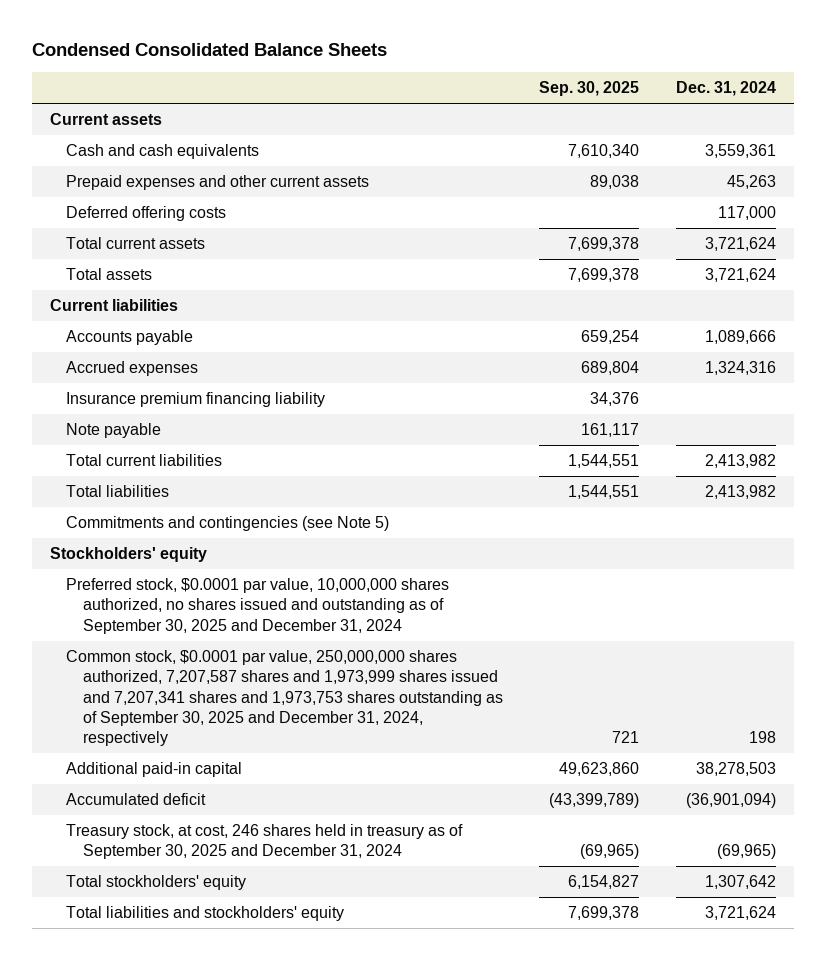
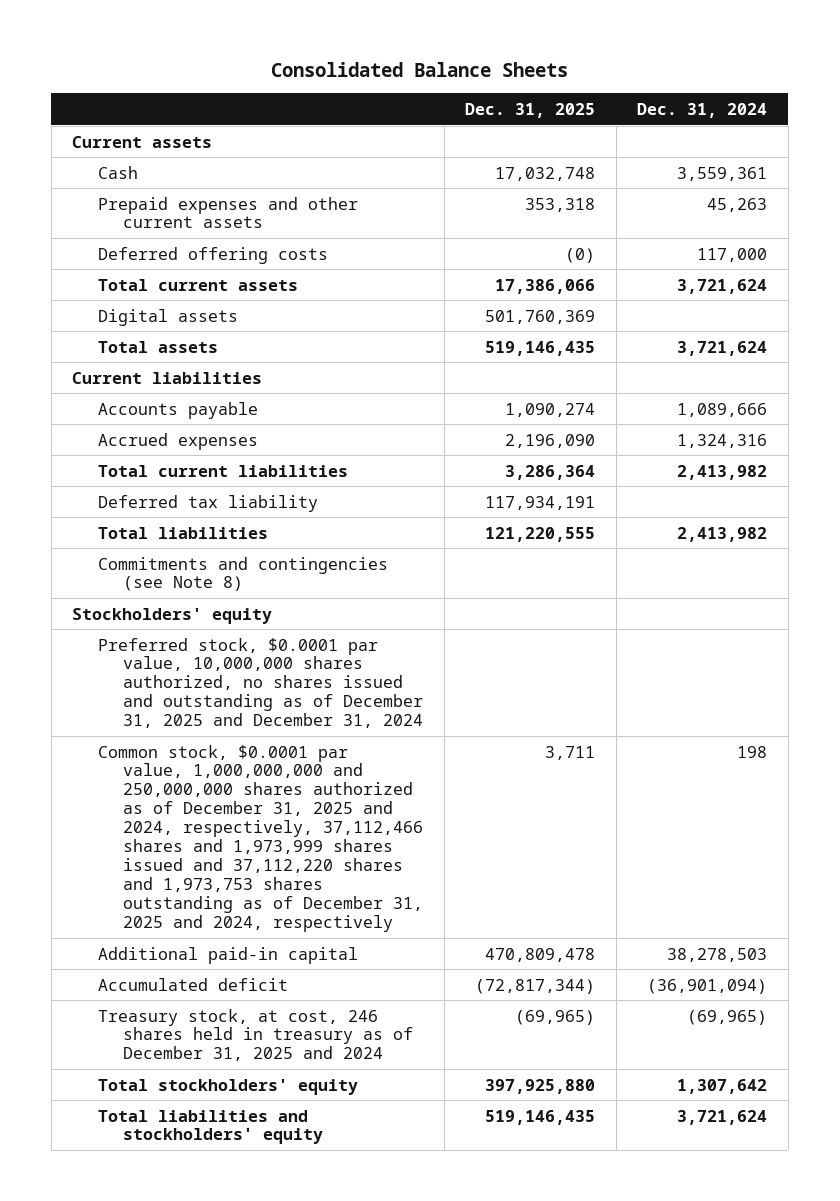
[31,43,387,57] Condensed Consolidated Balance Sheets -> [270,61,568,77] Consolidated Balance Sheets
[539,81,640,97] Sep. 30, 2025 -> none
none -> [465,102,596,118] Dec. 31, 2025
[66,143,260,159] Cash and cash equivalents -> [97,165,138,179] Cash
none -> [97,308,238,326] Digital assets
[66,391,326,407] Insurance premium financing liability -> none
[66,422,162,438] Note payable -> none
none -> [97,494,318,512] Deferred tax liability
[66,515,390,531] Commitments and contingencies (see Note 5) -> [97,556,388,592] Commitments and contingencies (see Note 8)
[66,577,450,634] Preferred stock, $0.0001 par value, 10,000,000 shares authorized, no shares issued and outstanding as of September 30, 2025 and December 31, 2024 -> [97,637,423,729] Preferred stock, $0.0001 par value, 10,000,000 shares authorized, no shares issued and outstanding as of December 31, 2025 and December 31, 2024
[66,649,503,747] Common stock, $0.0001 par value, 250,000,000 shares authorized, 7,207,587 shares and 1,973,999 shares issued and 7,207,341 shares and 1,973,753 shares outstanding as of September 30, 2025 and December 31, 2024, respectively -> [97,744,423,933] Common stock, $0.0001 par value, 1,000,000,000 and 250,000,000 shares authorized as of December 31, 2025 and 2024, respectively, 37,112,466 shares and 1,973,999 shares issued and 37,112,220 shares and 1,973,753 shares outstanding as of December 31, 2025 and 2024, respectively
[66,823,464,860] Treasury stock, at cost, 246 shares held in treasury as of September 30, 2025 and December 31, 2024 -> [97,1008,413,1062] Treasury stock, at cost, 246 shares held in treasury as of December 31, 2025 and 2024

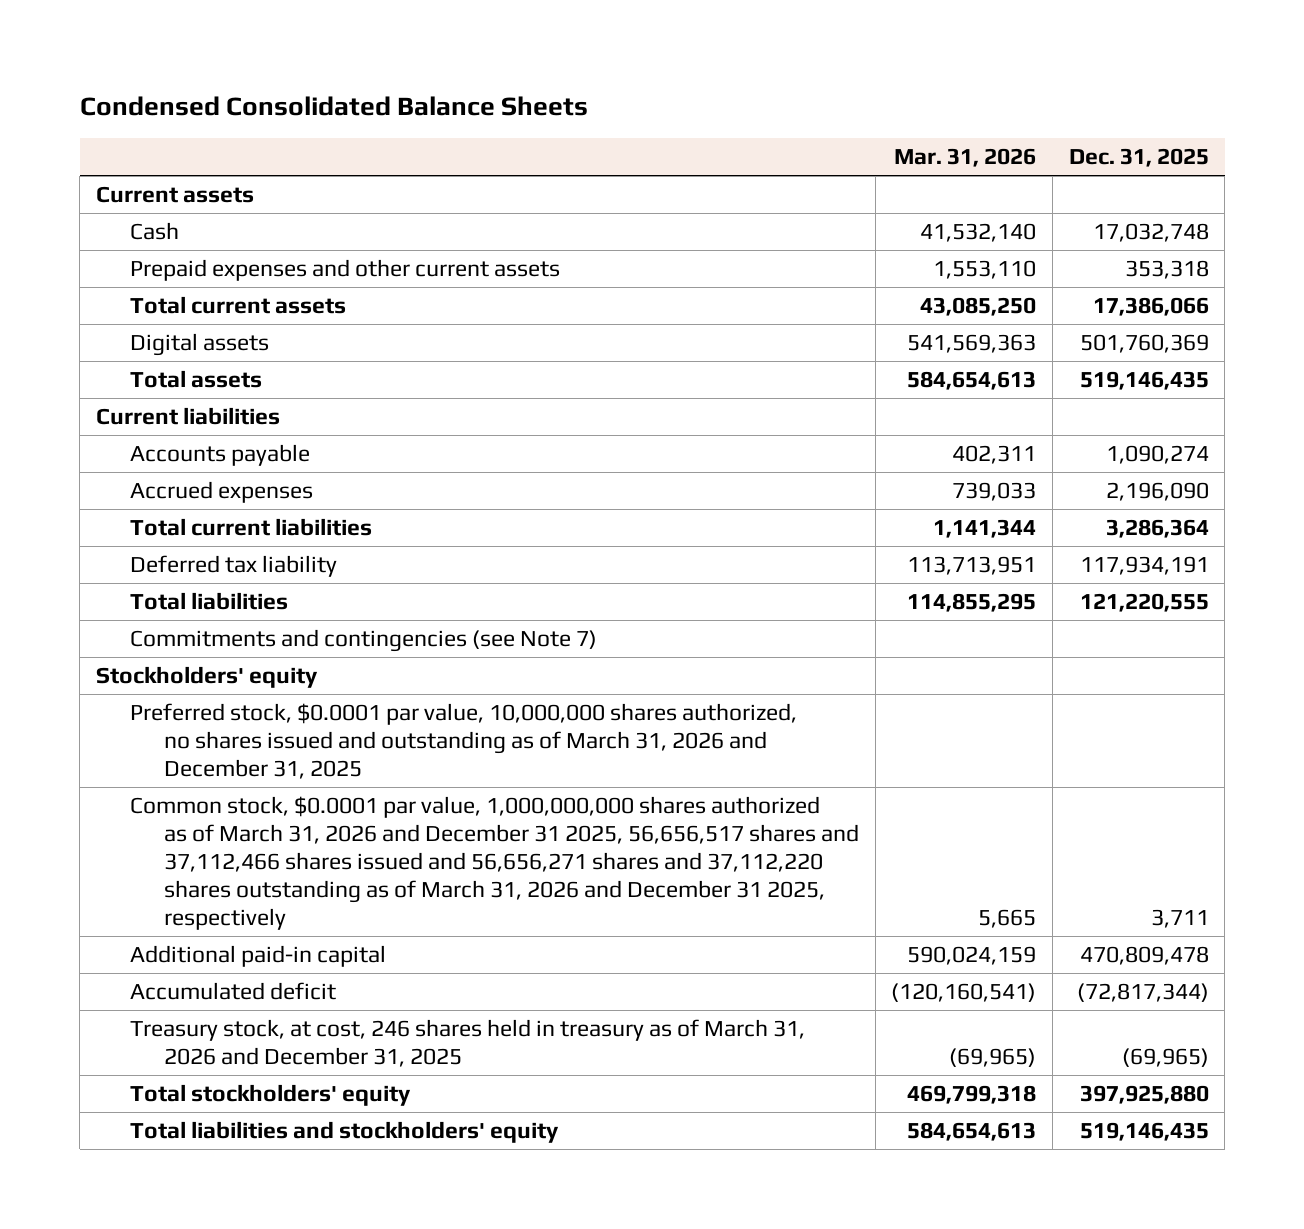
[270,61,568,77] Consolidated Balance Sheets -> [79,96,588,117] Condensed Consolidated Balance Sheets
[637,102,768,118] Dec. 31, 2024 -> none
none -> [894,148,1037,168] Mar. 31, 2026
[97,246,328,264] Deferred offering costs -> none
[97,556,388,592] Commitments and contingencies (see Note 8) -> [129,628,597,652] Commitments and contingencies (see Note 7)
[97,637,423,729] Preferred stock, $0.0001 par value, 10,000,000 shares authorized, no shares issued and outstanding as of December 31, 2025 and December 31, 2024 -> [129,702,797,779] Preferred stock, $0.0001 par value, 10,000,000 shares authorized, no shares issued and outstanding as of March 31, 2026 and December 31, 2025
[97,744,423,933] Common stock, $0.0001 par value, 1,000,000,000 and 250,000,000 shares authorized as of December 31, 2025 and 2024, respectively, 37,112,466 shares and 1,973,999 shares issued and 37,112,220 shares and 1,973,753 shares outstanding as of December 31, 2025 and 2024, respectively -> [129,795,860,930] Common stock, $0.0001 par value, 1,000,000,000 shares authorized as of March 31, 2026 and December 31 2025, 56,656,517 shares and 37,112,466 shares issued and 56,656,271 shares and 37,112,220 shares outstanding as of March 31, 2026 and December 31 2025, respectively
[97,1008,413,1062] Treasury stock, at cost, 246 shares held in treasury as of December 31, 2025 and 2024 -> [129,1018,805,1067] Treasury stock, at cost, 246 shares held in treasury as of March 31, 2026 and December 31, 2025

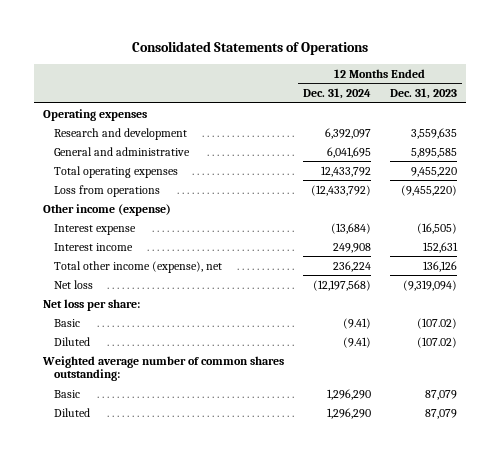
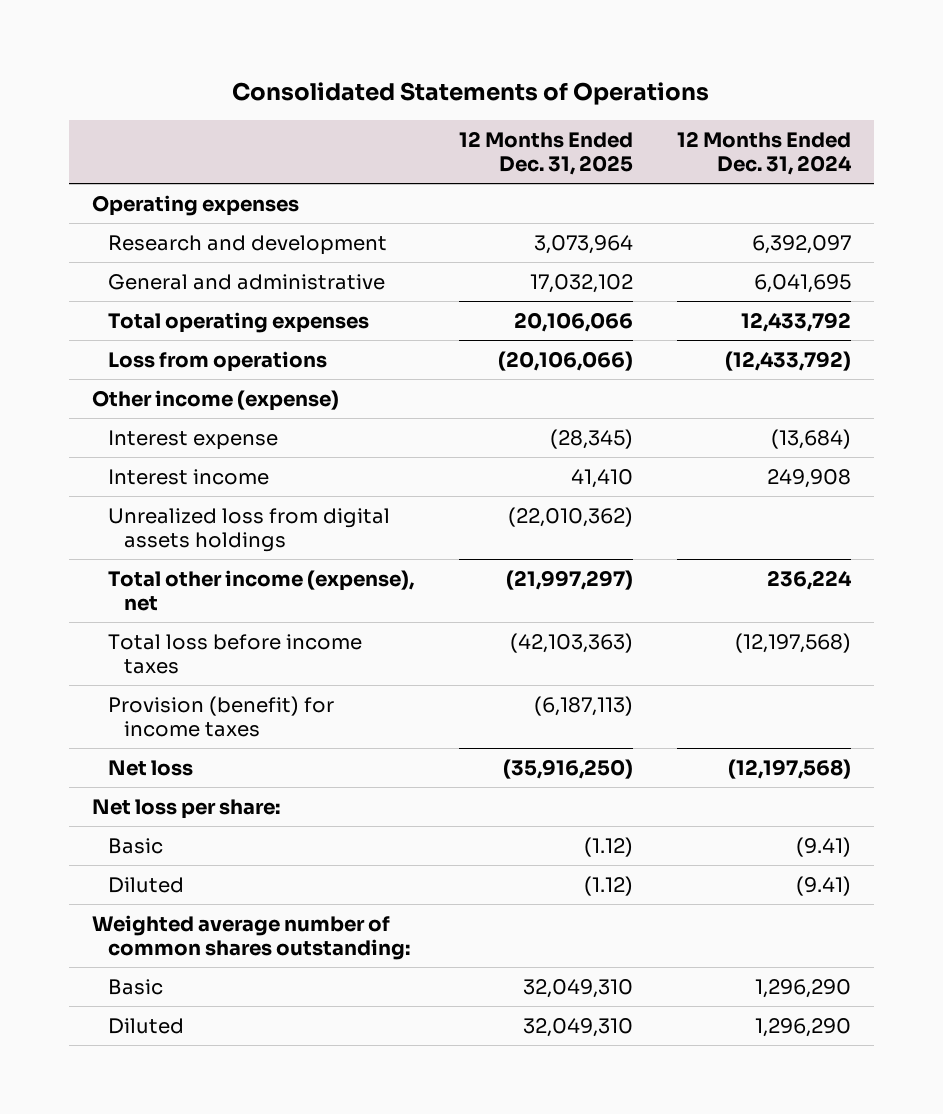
[390,88,458,100] Dec. 31, 2023 -> none
none -> [458,130,633,175] 12 Months Ended Dec. 31, 2025
none -> [107,507,390,552] Unrealized loss from digital assets holdings
none -> [107,633,362,674] Total loss before income taxes
none -> [107,695,334,737] Provision (benefit) for income taxes

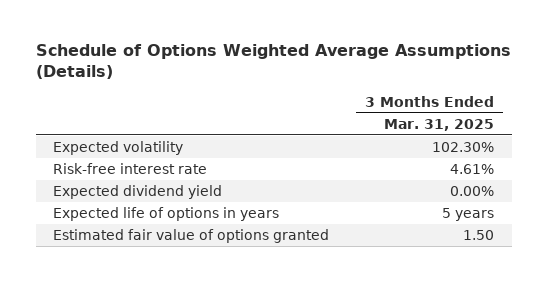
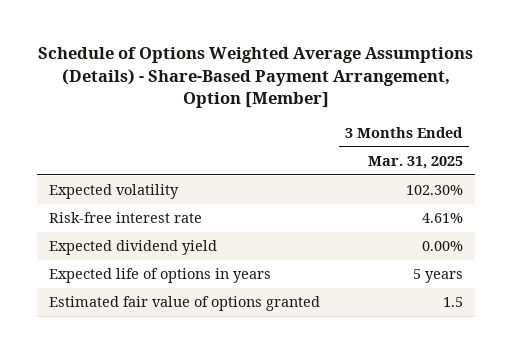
[35,44,511,80] Schedule of Options Weighted Average Assumptions (Details) -> [38,47,474,109] Schedule of Options Weighted Average Assumptions (Details) - Share-Based Payment Arrangement, Option [Member]
[463,229,495,240] 1.50 -> [442,297,463,308] 1.5

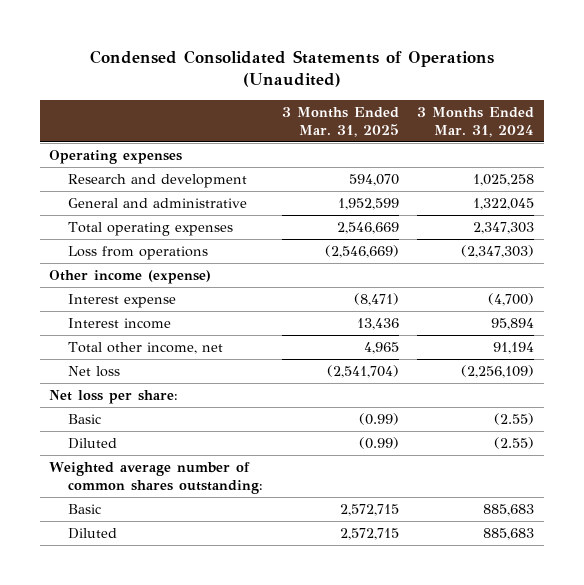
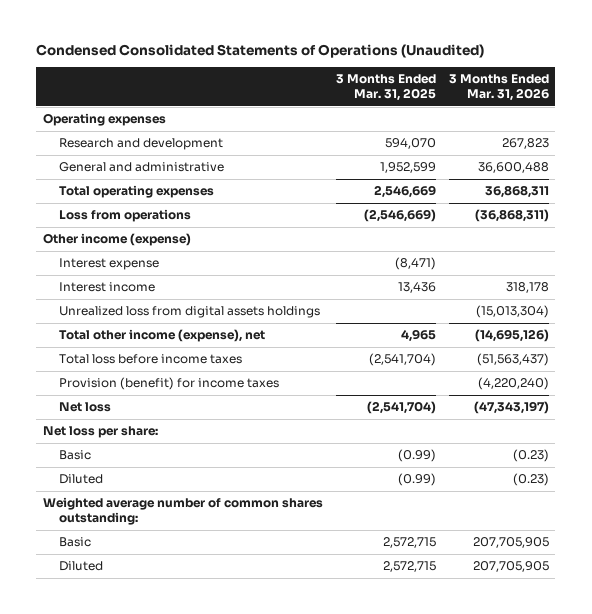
[417,107,535,137] 3 Months Ended Mar. 31, 2024 -> none
none -> [448,73,549,101] 3 Months Ended Mar. 31, 2026
none -> [59,306,321,319] Unrealized loss from digital assets holdings
[67,342,223,355] Total other income, net -> [59,329,266,343] Total other income (expense), net
none -> [59,354,243,365] Total loss before income taxes
none -> [59,377,280,391] Provision (benefit) for income taxes

